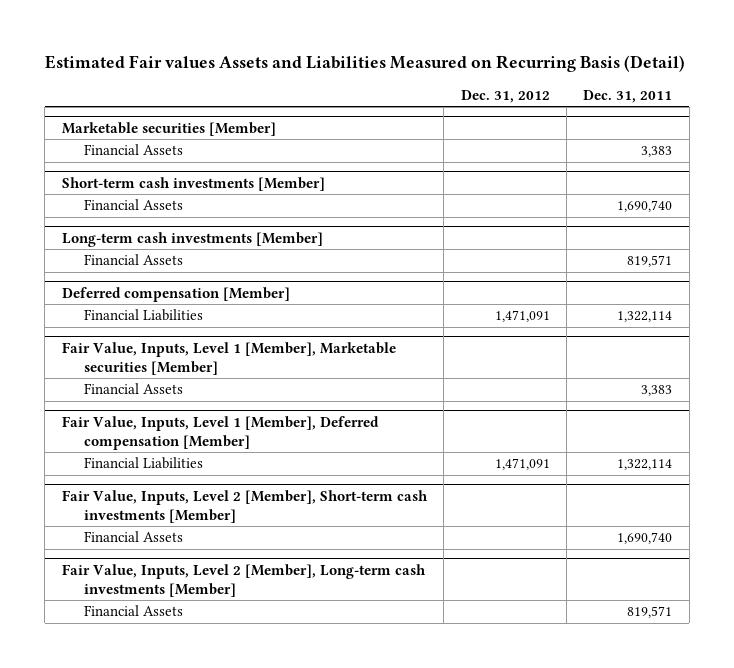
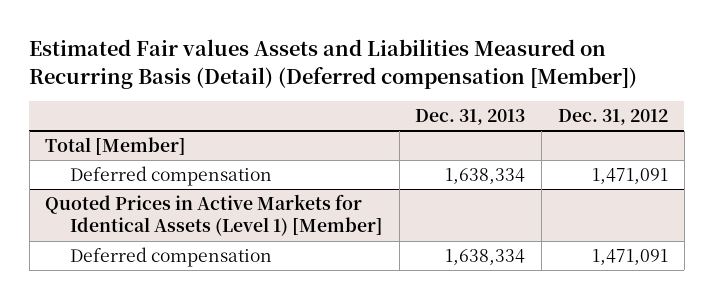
[44,55,685,73] Estimated Fair values Assets and Liabilities Measured on Recurring Basis (Detail) -> [29,39,638,89] Estimated Fair values Assets and Liabilities Measured on Recurring Basis (Detail) (Deferred compensation [Member])
[583,89,673,103] Dec. 31, 2011 -> none
none -> [415,109,526,126] Dec. 31, 2013
[61,121,276,136] Marketable securities [Member] -> none
[84,144,184,156] Financial Assets -> none
[61,176,325,191] Short-term cash investments [Member] -> none
[84,199,184,211] Financial Assets -> none
[61,231,323,247] Long-term cash investments [Member] -> none
[84,254,184,266] Financial Assets -> none
[61,286,290,302] Deferred compensation [Member] -> none
[84,309,204,322] Financial Liabilities -> none
[61,341,396,375] Fair Value, Inputs, Level 1 [Member], Marketable securities [Member] -> none
[84,383,184,395] Financial Assets -> none
[61,415,379,450] Fair Value, Inputs, Level 1 [Member], Deferred compensation [Member] -> none
[84,457,204,470] Financial Liabilities -> none
[61,489,428,523] Fair Value, Inputs, Level 2 [Member], Short-term cash investments [Member] -> none
[84,531,184,543] Financial Assets -> none
[61,563,426,597] Fair Value, Inputs, Level 2 [Member], Long-term cash investments [Member] -> none
[84,605,184,617] Financial Assets -> none
none -> [45,136,187,155] Total [Member]
none -> [69,165,272,186] Deferred compensation
none -> [45,193,383,237] Quoted Prices in Active Markets for Identical Assets (Level 1) [Member]
none -> [69,246,272,267] Deferred compensation

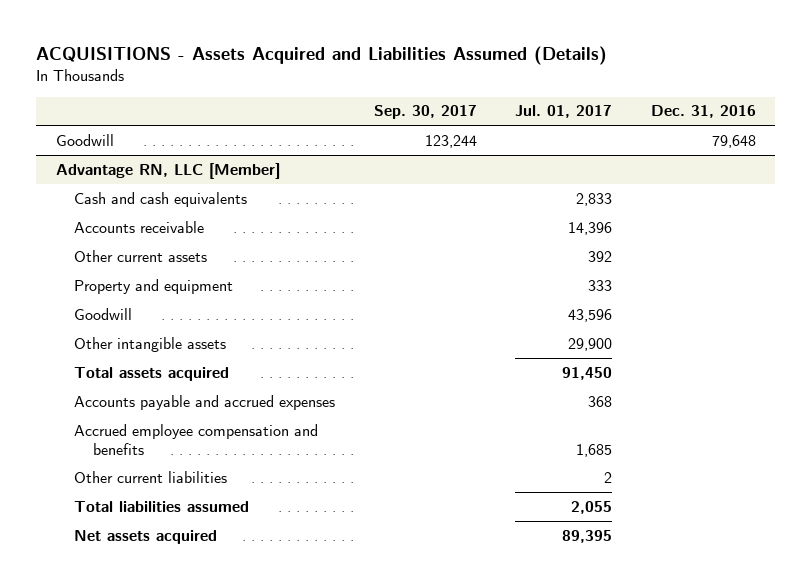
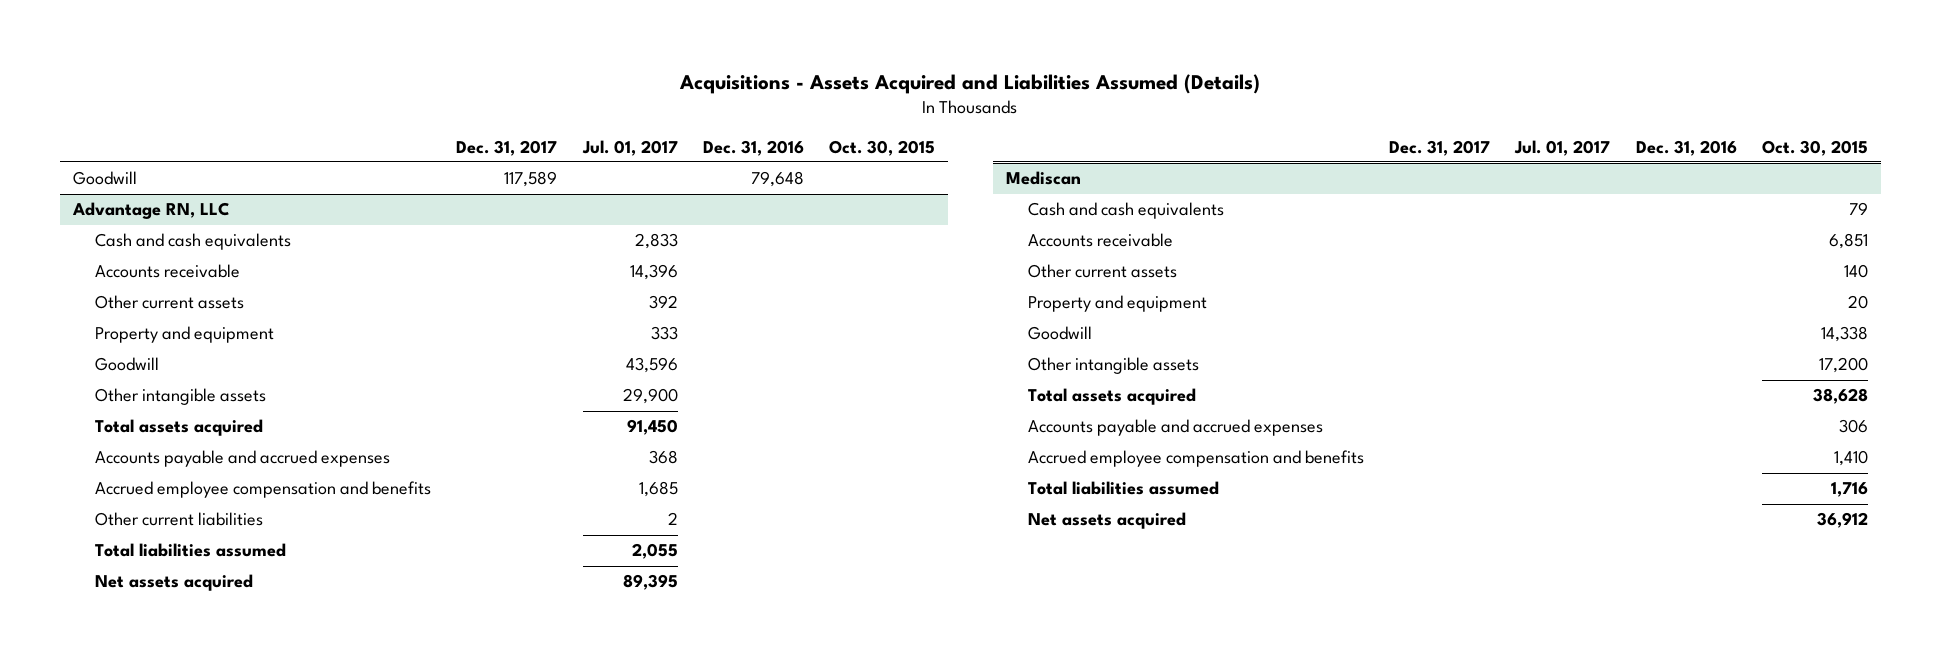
[36,46,608,66] ACQUISITIONS - Assets Acquired and Liabilities Assumed (Details) -> [679,73,1261,94] Acquisitions - Assets Acquired and Liabilities Assumed (Details)
[373,105,477,120] Sep. 30, 2017 -> none
none -> [456,139,558,156] Dec. 31, 2017
none -> [829,139,936,156] Oct. 30, 2015
[55,162,280,179] Advantage RN, LLC [Member] -> [72,202,231,220] Advantage RN, LLC
none -> [1005,171,1081,186] Mediscan
none -> [1028,202,1225,220] Cash and cash equivalents
none -> [1028,233,1174,248] Accounts receivable
none -> [1028,264,1178,279] Other current assets
none -> [1028,295,1208,313] Property and equipment
none -> [1028,326,1093,341] Goodwill
none -> [1028,357,1200,375] Other intangible assets
none -> [1028,388,1197,406] Total assets acquired
none -> [1028,419,1324,437] Accounts payable and accrued expenses
none -> [1028,450,1365,468] Accrued employee compensation and benefits
none -> [1028,481,1220,496] Total liabilities assumed
none -> [1028,512,1187,530] Net assets acquired

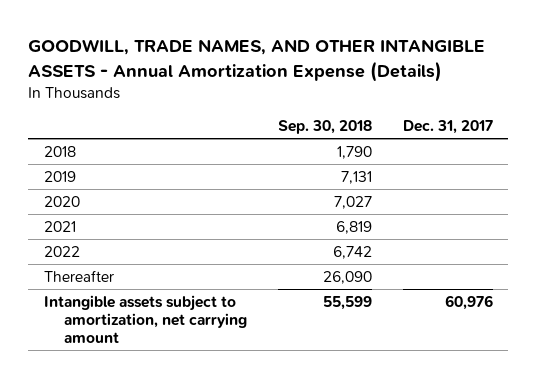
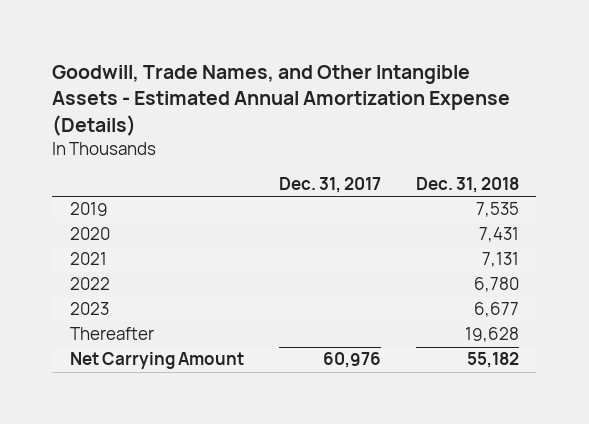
[28,39,486,82] GOODWILL, TRADE NAMES, AND OTHER INTANGIBLE ASSETS - Annual Amortization Expense (Details) -> [52,64,511,136] Goodwill, Trade Names, and Other Intangible Assets - Estimated Annual Amortization Expense (Details)
[278,119,373,134] Sep. 30, 2018 -> none
none -> [415,177,519,194] Dec. 31, 2018
[43,145,76,157] 2018 -> none
none -> [69,302,109,316] 2023
[43,294,248,343] Intangible assets subject to amortization, net carrying amount -> [69,352,244,370] Net Carrying Amount

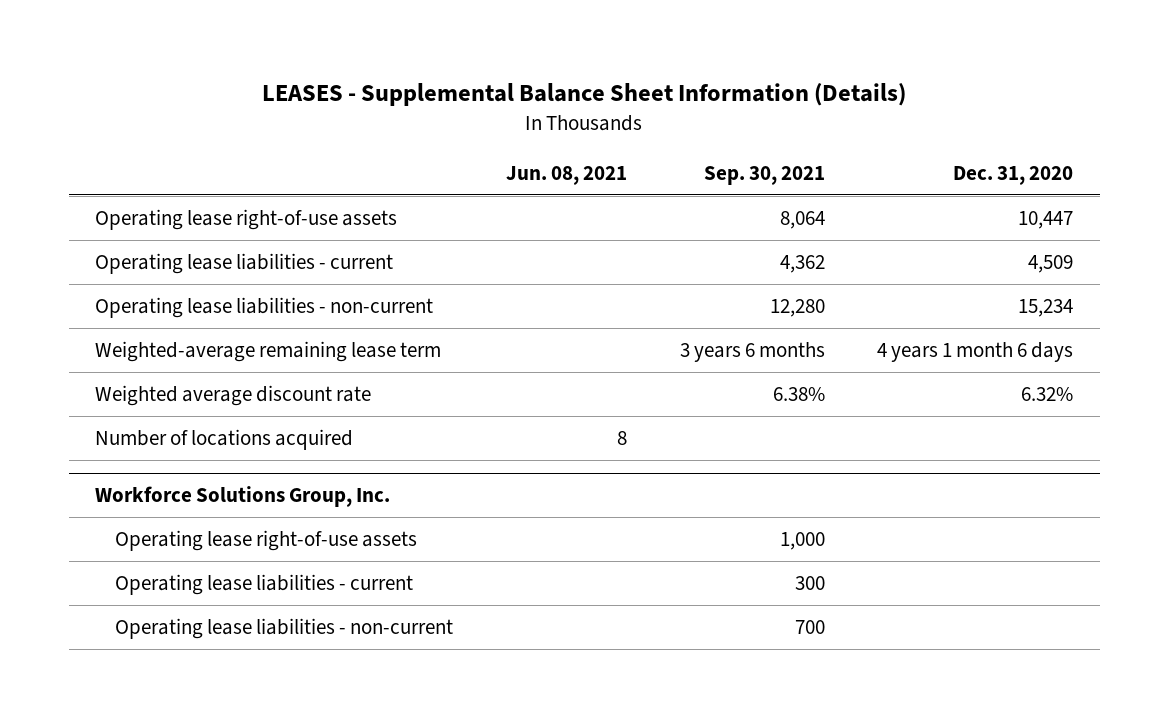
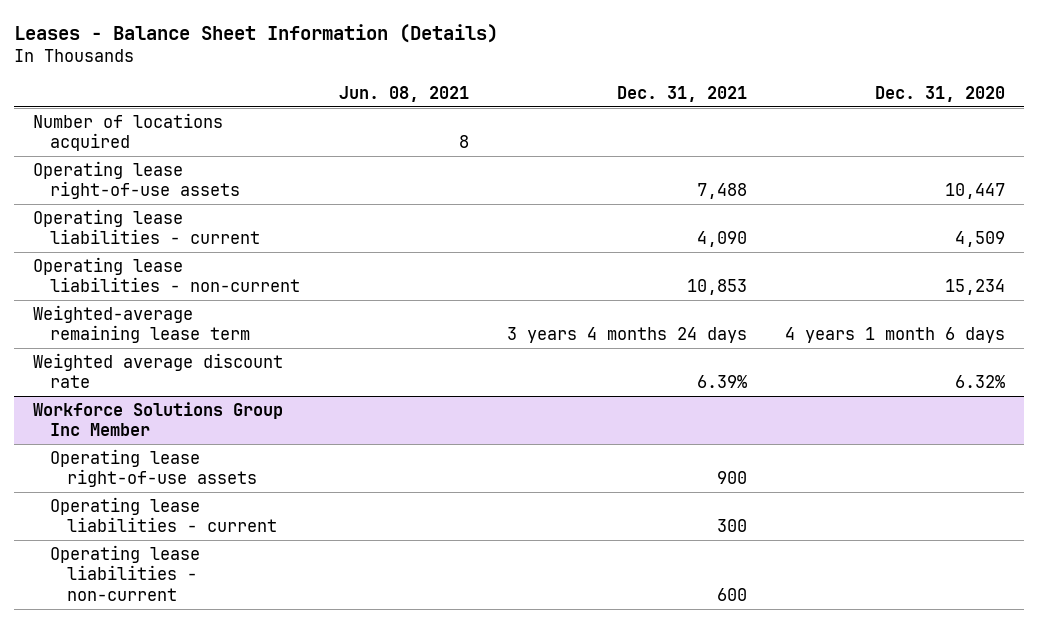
[262,83,907,107] LEASES - Supplemental Balance Sheet Information (Details) -> [14,23,499,43] Leases - Balance Sheet Information (Details)
[703,165,825,185] Sep. 30, 2021 -> none
none -> [616,85,747,102] Dec. 31, 2021
[94,428,353,450] Number of locations acquired -> [33,112,224,152] Number of locations acquired
[94,486,390,508] Workforce Solutions Group, Inc. -> [33,401,284,437] Workforce Solutions Group Inc Member

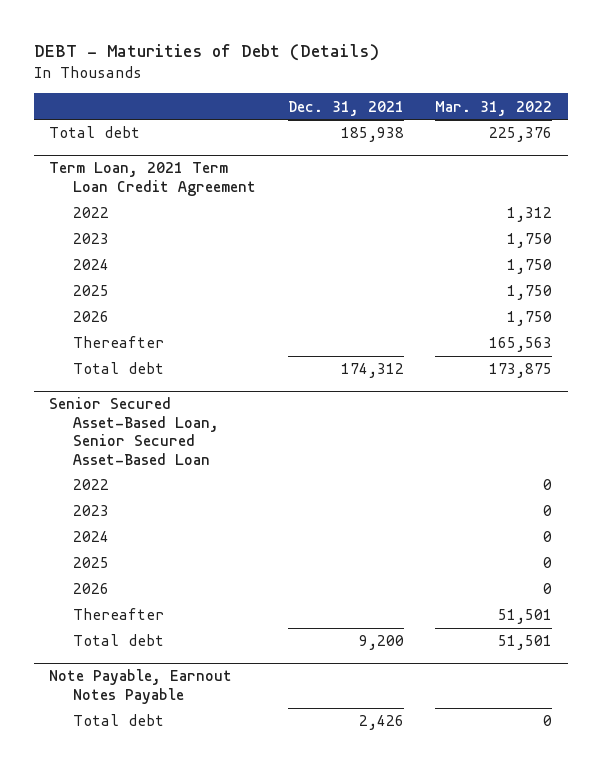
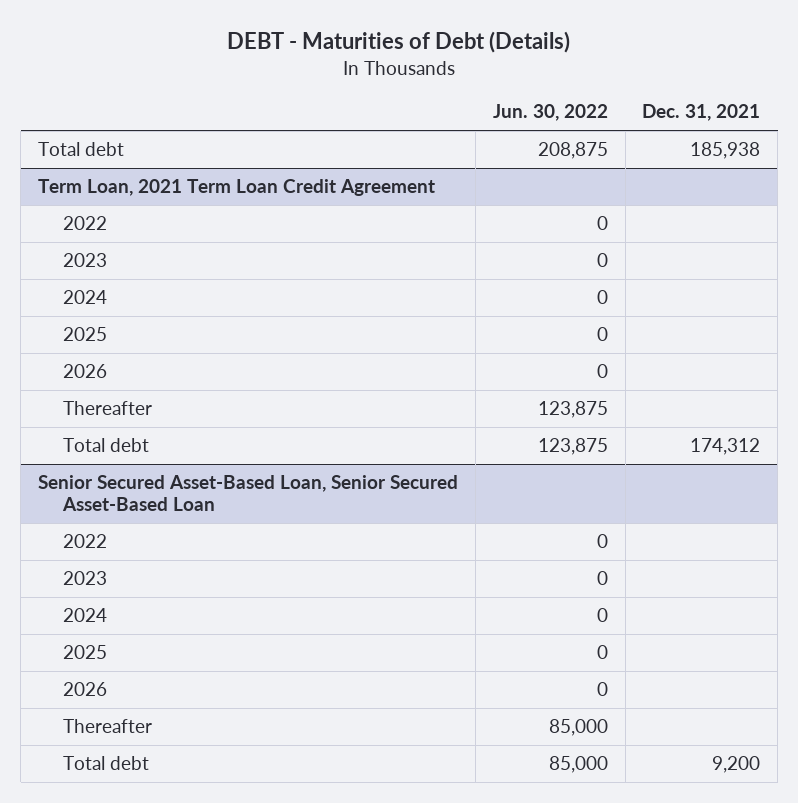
[434,100,552,116] Mar. 31, 2022 -> none
none -> [492,104,608,122] Jun. 30, 2022
[49,669,233,704] Note Payable, Earnout Notes Payable -> none
[73,714,165,727] Total debt -> none

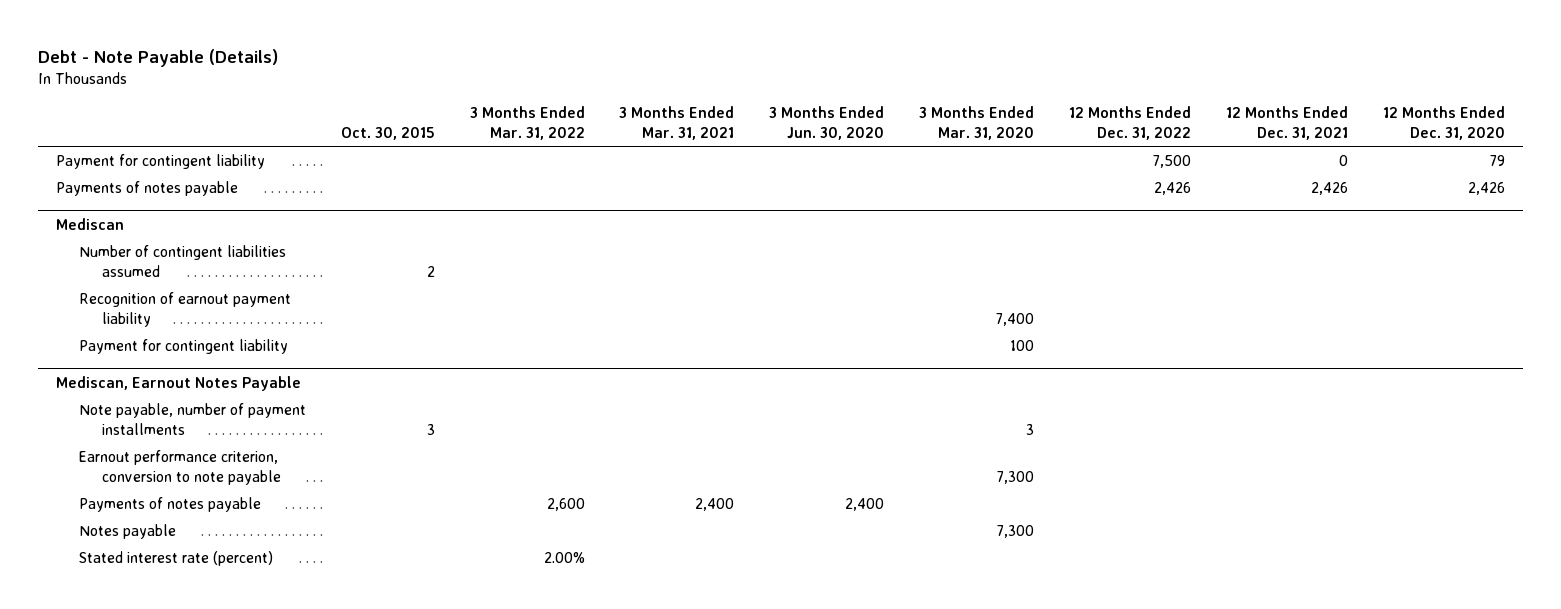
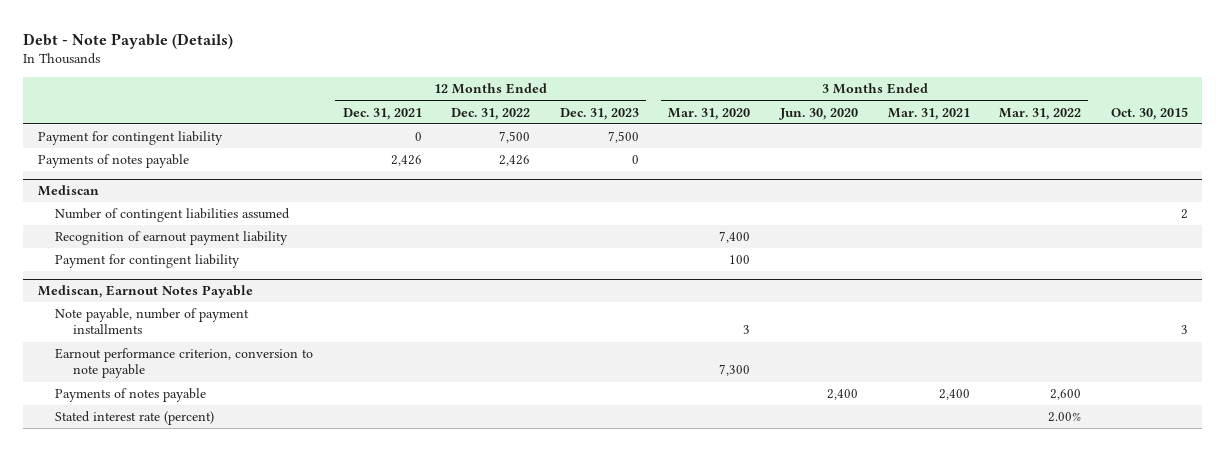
[1383,106,1506,141] 12 Months Ended Dec. 31, 2020 -> none
none -> [559,107,639,120] Dec. 31, 2023
[78,523,176,539] Notes payable -> none

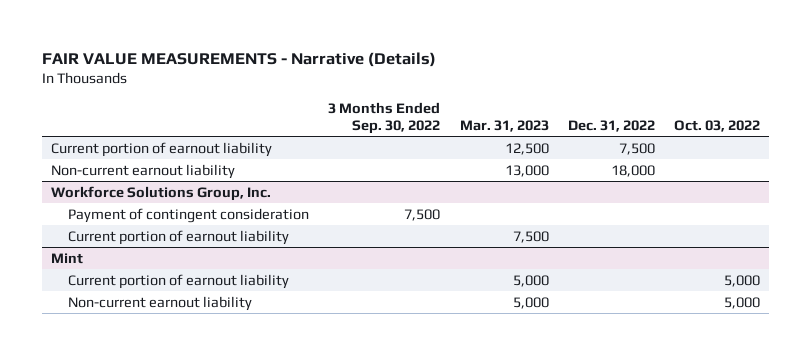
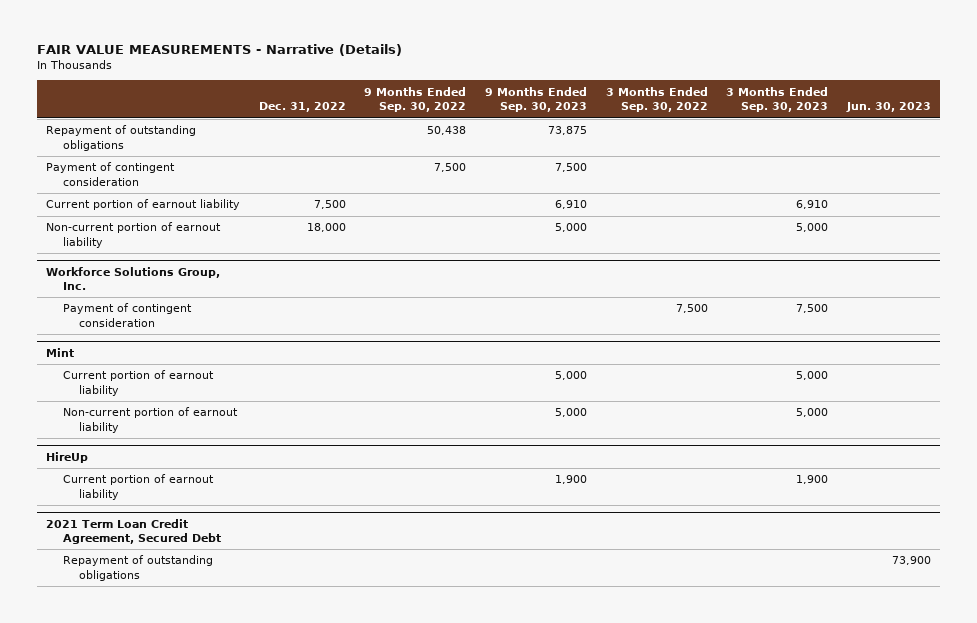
[459,120,549,133] Mar. 31, 2023 -> none
[673,120,760,133] Oct. 03, 2022 -> none
none -> [364,86,467,113] 9 Months Ended Sep. 30, 2022
none -> [484,86,587,113] 9 Months Ended Sep. 30, 2023
none -> [726,86,829,113] 3 Months Ended Sep. 30, 2023
none -> [845,102,931,113] Jun. 30, 2023
none -> [46,125,197,151] Repayment of outstanding obligations
none -> [46,162,176,186] Payment of contingent consideration
[51,163,236,179] Non-current earnout liability -> [46,222,222,248] Non-current portion of earnout liability
[68,229,290,245] Current portion of earnout liability -> none
[68,295,253,311] Non-current earnout liability -> [62,407,238,433] Non-current portion of earnout liability
none -> [46,451,89,463] HireUp
none -> [62,474,214,500] Current portion of earnout liability
none -> [46,518,221,545] 2021 Term Loan Credit Agreement, Secured Debt
none -> [62,555,213,581] Repayment of outstanding obligations

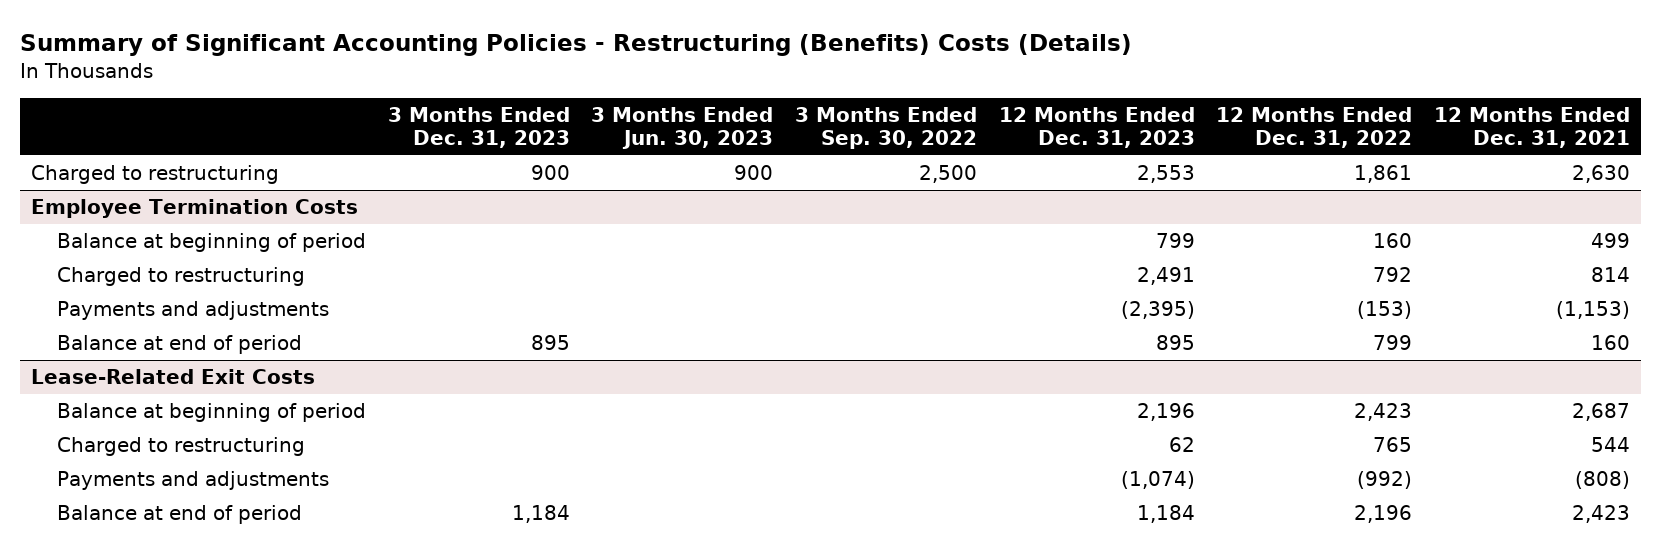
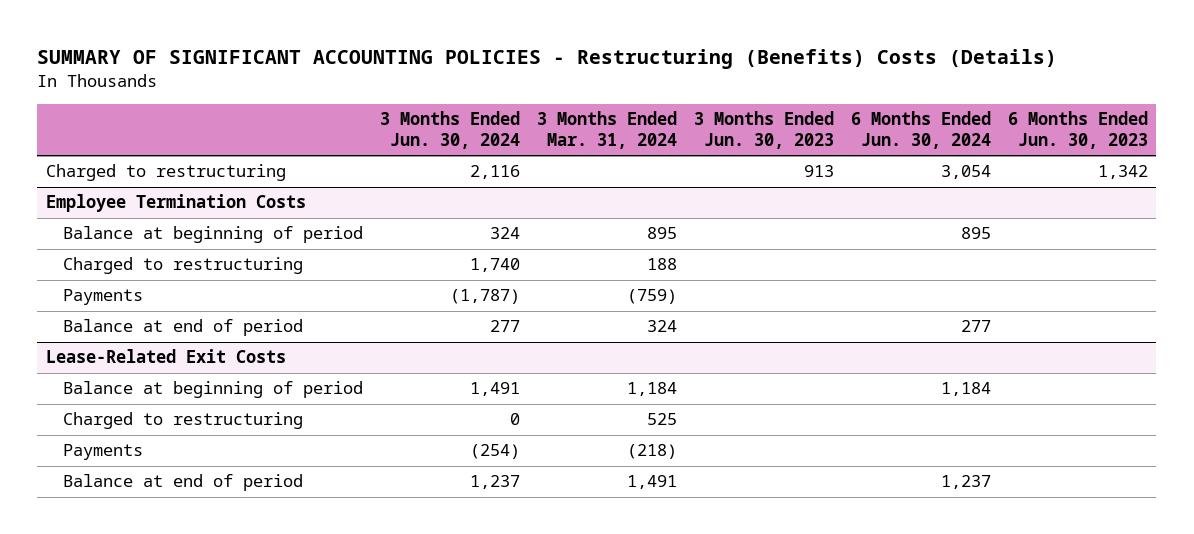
[20,33,1133,56] Summary of Significant Accounting Policies - Restructuring (Benefits) Costs (Details) -> [37,48,1058,69] SUMMARY OF SIGNIFICANT ACCOUNTING POLICIES - Restructuring (Benefits) Costs (Details)
[387,107,570,149] 3 Months Ended Dec. 31, 2023 -> none
[795,107,978,150] 3 Months Ended Sep. 30, 2022 -> none
[998,107,1195,149] 12 Months Ended Dec. 31, 2023 -> none
[1216,107,1413,149] 12 Months Ended Dec. 31, 2022 -> none
[1433,107,1630,149] 12 Months Ended Dec. 31, 2021 -> none
none -> [379,111,520,150] 3 Months Ended Jun. 30, 2024
none -> [536,111,677,150] 3 Months Ended Mar. 31, 2024
none -> [850,111,991,150] 6 Months Ended Jun. 30, 2024
none -> [1007,111,1148,150] 6 Months Ended Jun. 30, 2023
[734,165,774,181] 900 -> [803,165,834,178] 913
[57,301,330,321] Payments and adjustments -> [62,289,143,306] Payments
[57,471,330,491] Payments and adjustments -> [62,444,143,461] Payments

